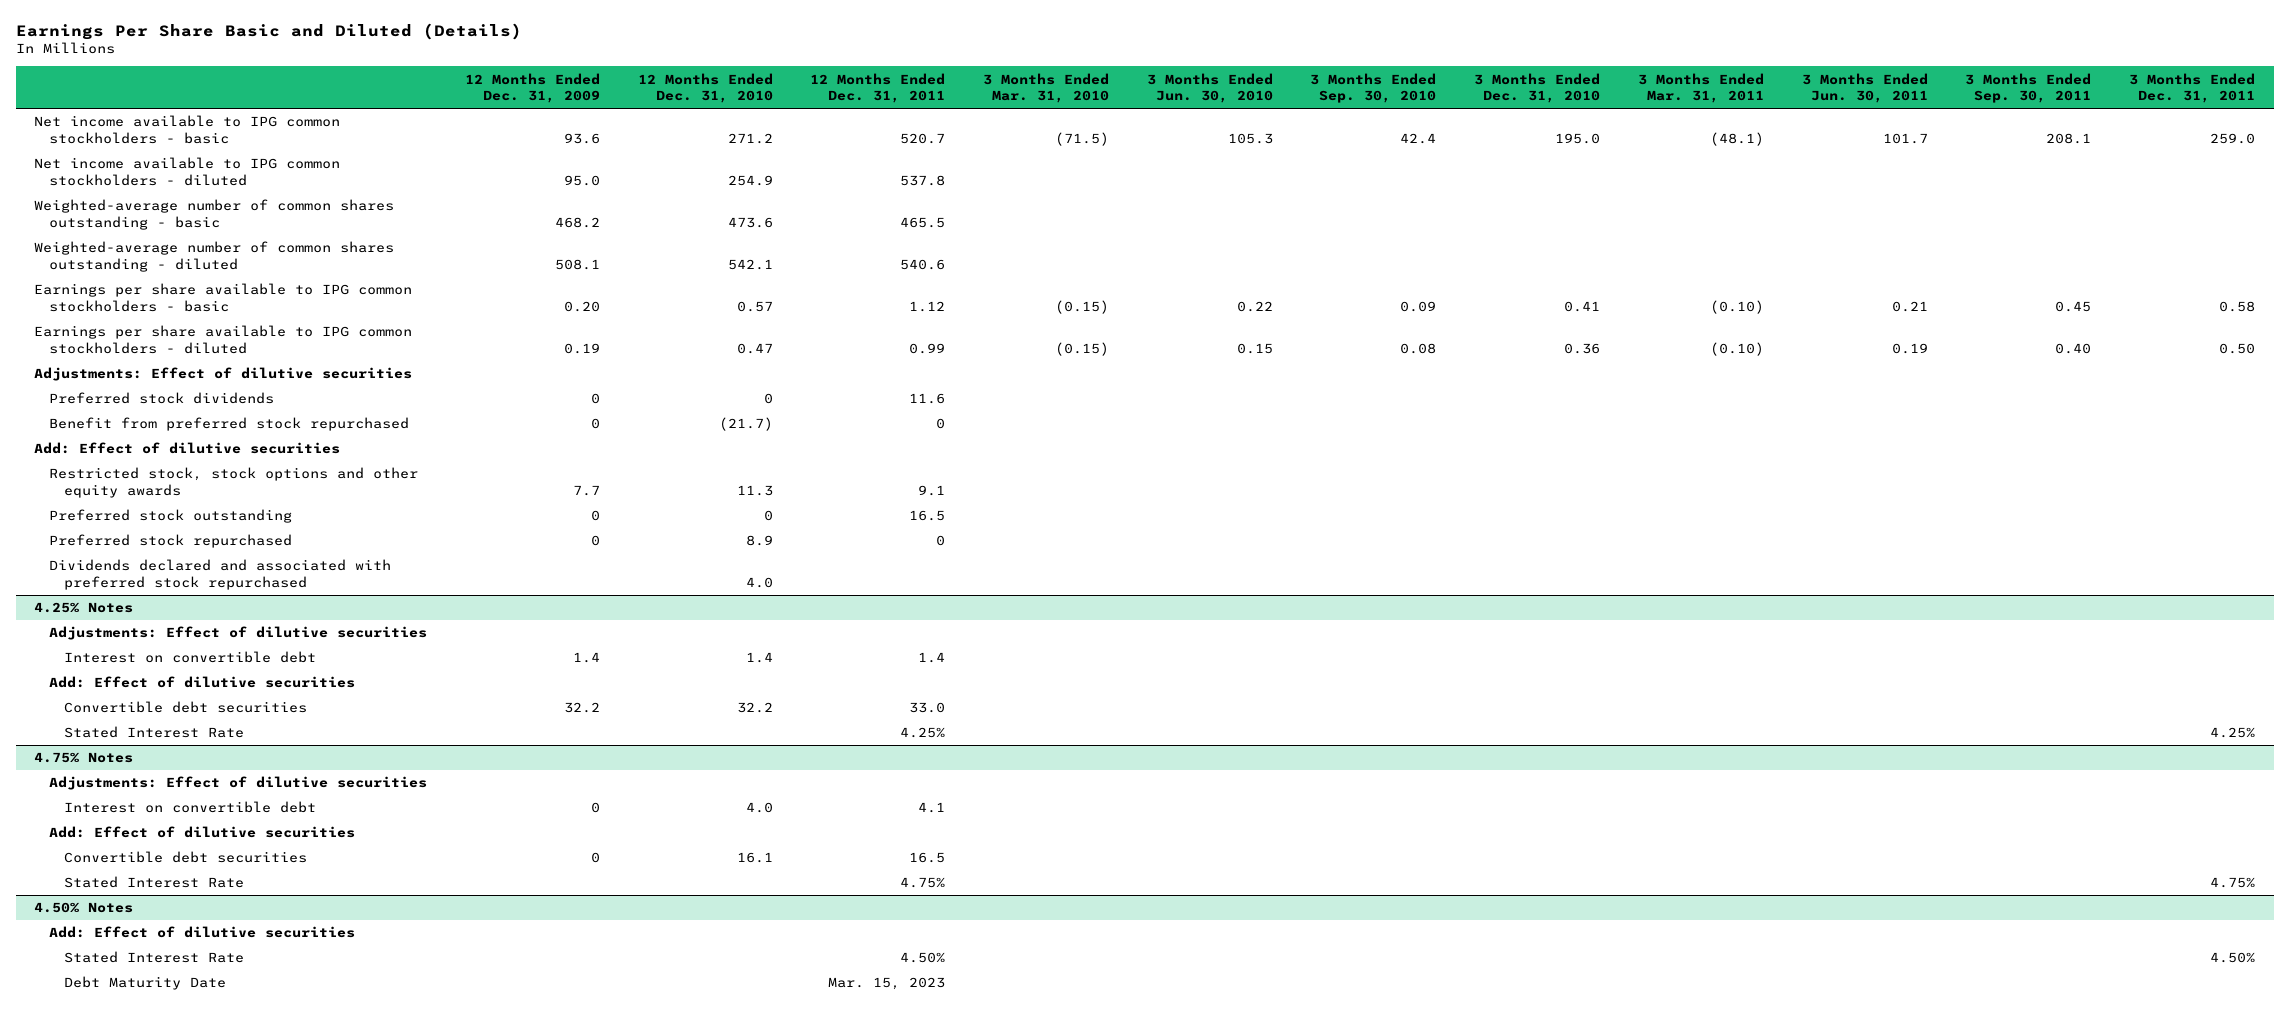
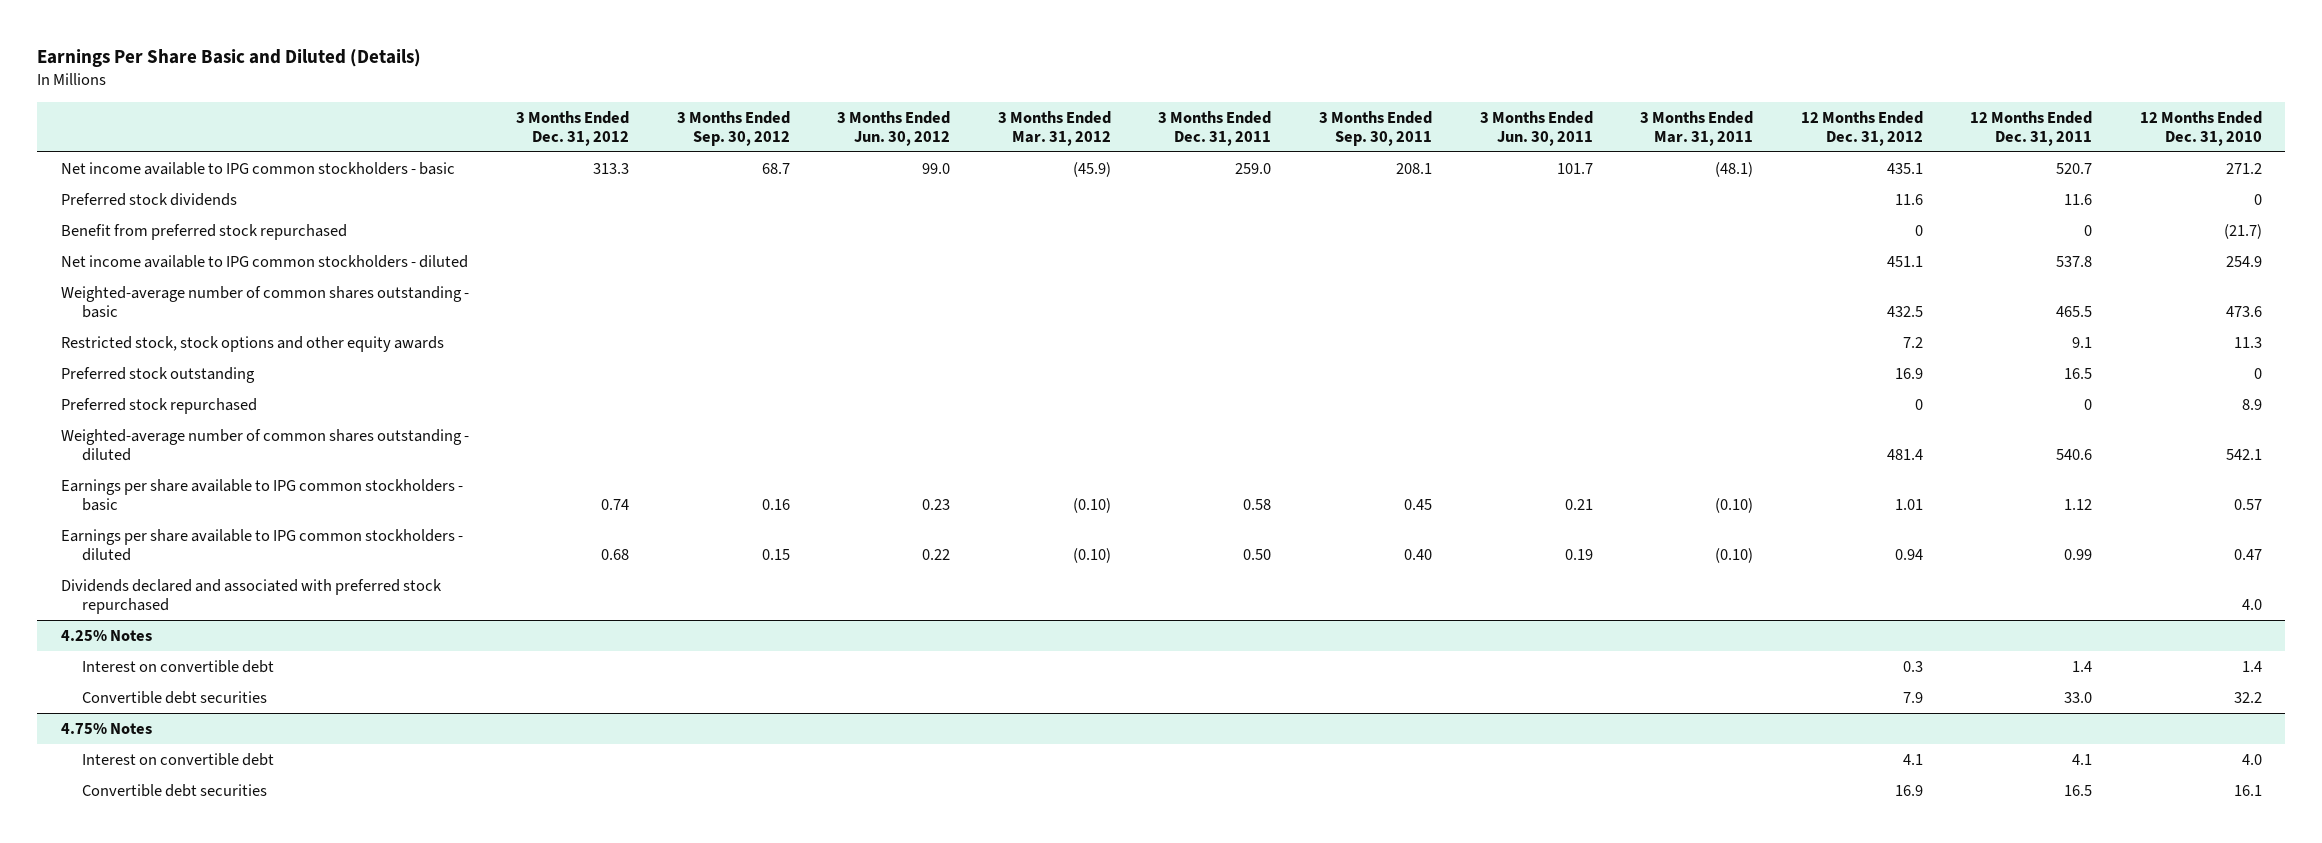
[464,72,600,104] 12 Months Ended Dec. 31, 2009 -> none
[983,72,1110,104] 3 Months Ended Mar. 31, 2010 -> none
[1146,72,1273,104] 3 Months Ended Jun. 30, 2010 -> none
[1310,72,1437,104] 3 Months Ended Sep. 30, 2010 -> none
[1474,72,1601,104] 3 Months Ended Dec. 31, 2010 -> none
none -> [516,110,630,147] 3 Months Ended Dec. 31, 2012
none -> [676,110,790,147] 3 Months Ended Sep. 30, 2012
none -> [837,110,951,147] 3 Months Ended Jun. 30, 2012
none -> [997,110,1111,147] 3 Months Ended Mar. 31, 2012
none -> [1800,110,1923,147] 12 Months Ended Dec. 31, 2012
[34,367,413,382] Adjustments: Effect of dilutive securities -> none
[34,442,341,455] Add: Effect of dilutive securities -> none
[34,157,341,186] Net income available to IPG common stockholders - diluted -> [60,254,468,268] Net income available to IPG common stockholders - diluted
[34,199,395,230] Weighted-average number of common shares outstanding - basic -> [60,285,469,319] Weighted-average number of common shares outstanding - basic
[34,241,395,272] Weighted-average number of common shares outstanding - diluted -> [60,428,469,462] Weighted-average number of common shares outstanding - diluted
[34,283,413,312] Earnings per share available to IPG common stockholders - basic -> [60,478,463,512] Earnings per share available to IPG common stockholders - basic
[34,325,413,354] Earnings per share available to IPG common stockholders - diluted -> [60,528,463,562] Earnings per share available to IPG common stockholders - diluted
[49,626,428,641] Adjustments: Effect of dilutive securities -> none
[49,676,356,689] Add: Effect of dilutive securities -> none
[64,726,245,739] Stated Interest Rate -> none
[49,776,428,791] Adjustments: Effect of dilutive securities -> none
[49,826,356,839] Add: Effect of dilutive securities -> none
[64,876,245,889] Stated Interest Rate -> none
[34,902,134,914] 4.50% Notes -> none
[49,926,356,939] Add: Effect of dilutive securities -> none
[64,951,245,964] Stated Interest Rate -> none
[64,976,227,991] Debt Maturity Date -> none

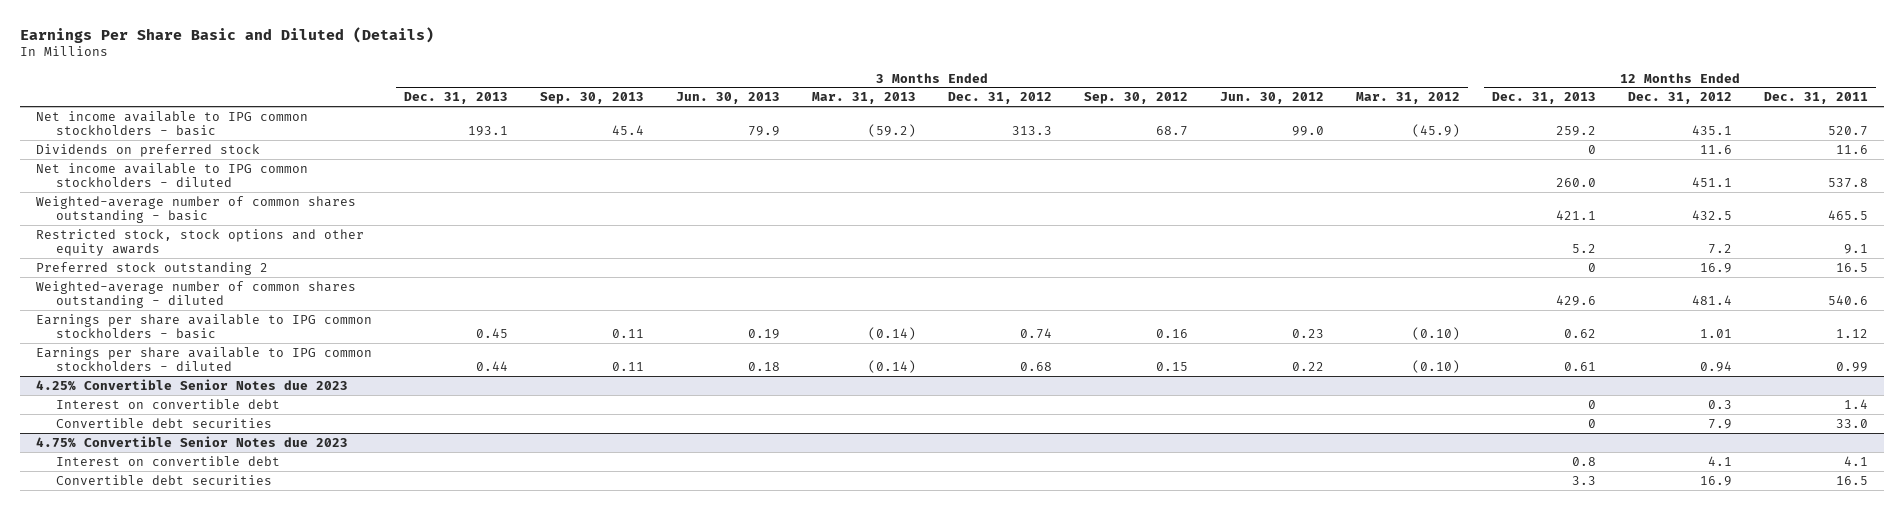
[1158,110,1272,147] 3 Months Ended Dec. 31, 2011 -> none
[1318,110,1432,147] 3 Months Ended Sep. 30, 2011 -> none
[1479,110,1593,147] 3 Months Ended Jun. 30, 2011 -> none
[1640,110,1754,147] 3 Months Ended Mar. 31, 2011 -> none
[2139,110,2262,147] 12 Months Ended Dec. 31, 2010 -> none
none -> [404,92,509,105] Dec. 31, 2013
none -> [540,92,645,105] Sep. 30, 2013
none -> [676,92,781,105] Jun. 30, 2013
none -> [812,92,917,105] Mar. 31, 2013
none -> [1492,92,1597,105] Dec. 31, 2013
[60,223,347,240] Benefit from preferred stock repurchased -> none
[60,192,237,206] Preferred stock dividends -> [36,143,261,157] Dividends on preferred stock
[60,397,257,414] Preferred stock repurchased -> none
[60,366,255,383] Preferred stock outstanding -> [36,261,269,275] Preferred stock outstanding 2
[60,578,442,615] Dividends declared and associated with preferred stock repurchased -> none
[60,629,152,641] 4.25% Notes -> none
none -> [36,378,349,391] 4.25% Convertible Senior Notes due 2023
[60,722,152,734] 4.75% Notes -> none
none -> [36,435,349,448] 4.75% Convertible Senior Notes due 2023

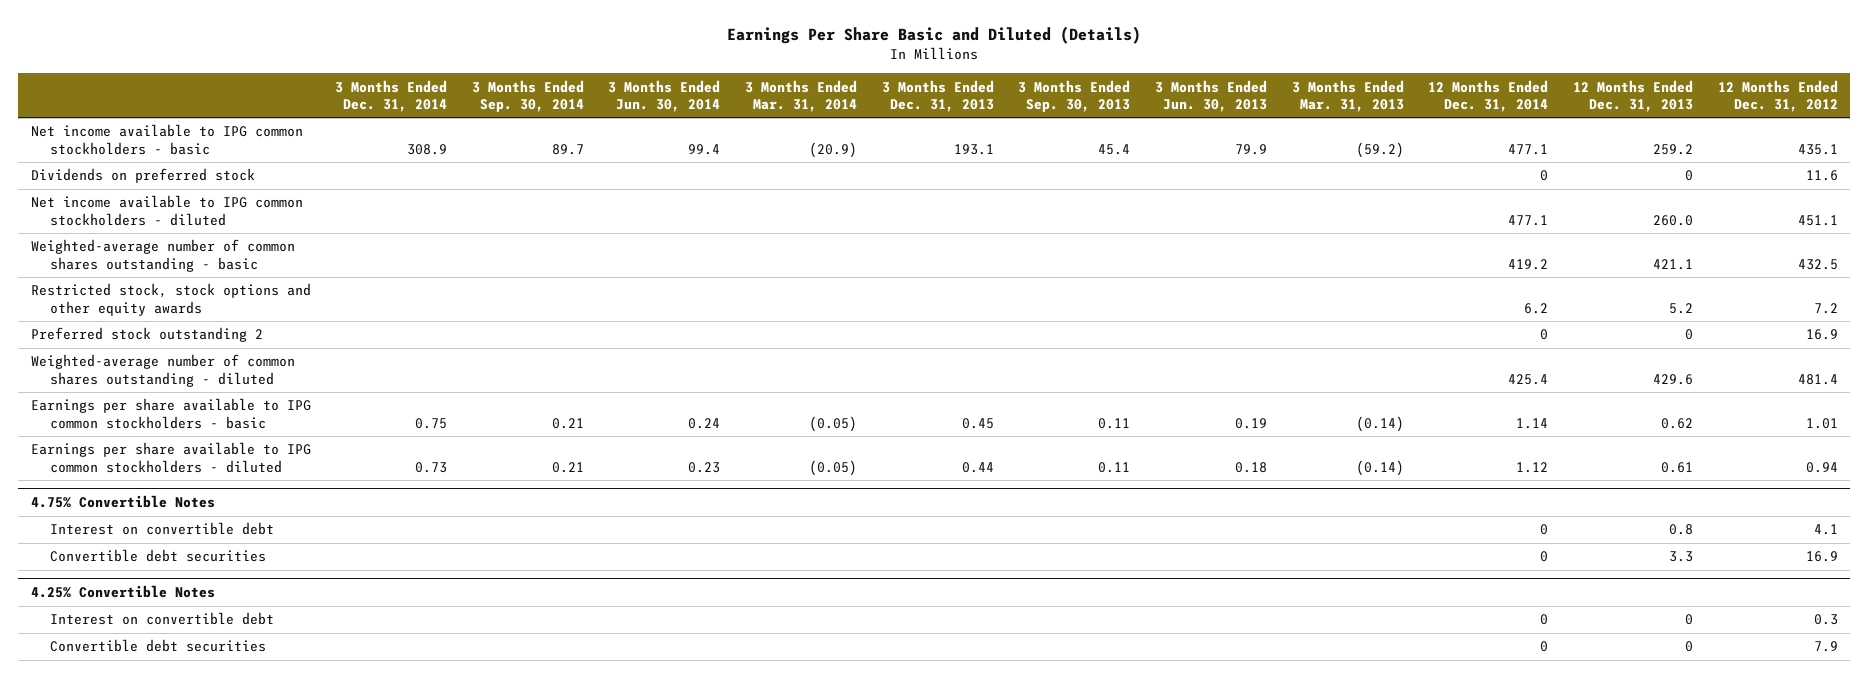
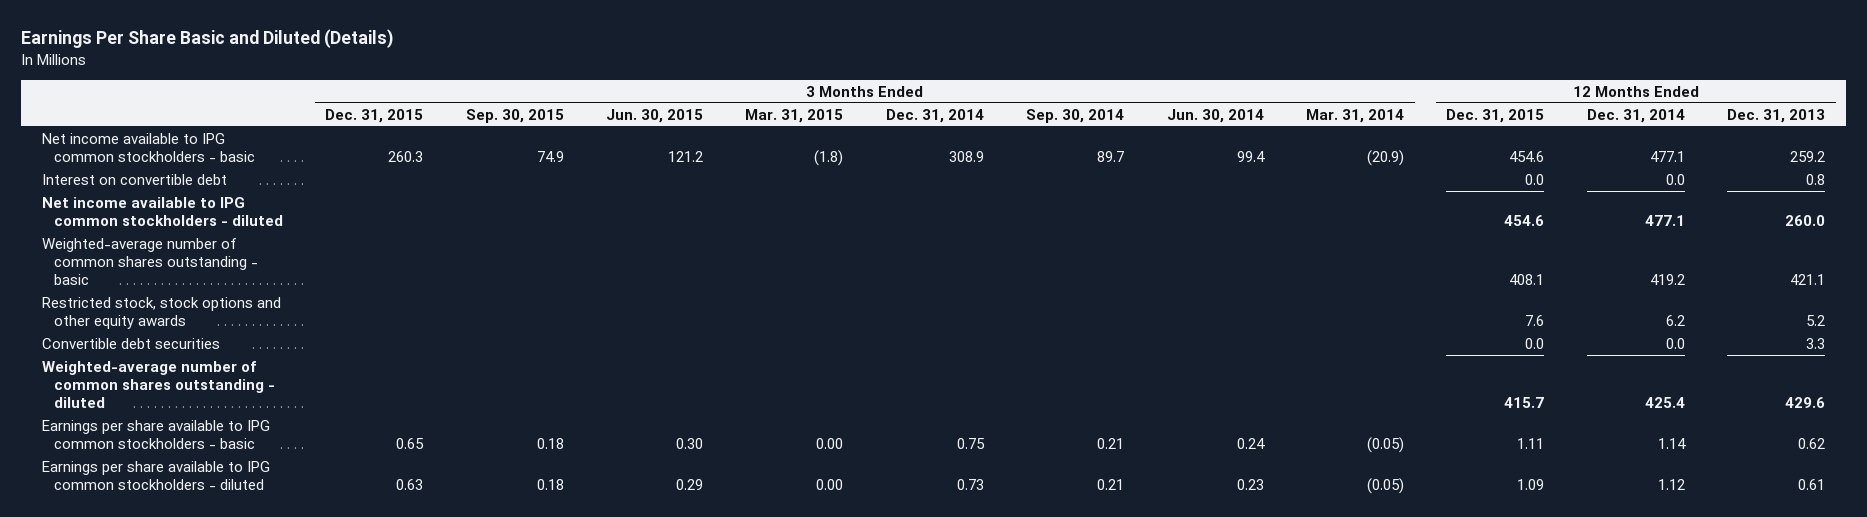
[881,79,994,112] 3 Months Ended Dec. 31, 2013 -> none
[1018,79,1131,112] 3 Months Ended Sep. 30, 2013 -> none
[1155,79,1268,112] 3 Months Ended Jun. 30, 2013 -> none
[1291,79,1404,112] 3 Months Ended Mar. 31, 2013 -> none
[1717,79,1838,112] 12 Months Ended Dec. 31, 2012 -> none
none -> [325,108,424,123] Dec. 31, 2015
none -> [465,108,564,123] Sep. 30, 2015
none -> [605,108,703,123] Jun. 30, 2015
none -> [745,108,844,123] Mar. 31, 2015
none -> [1446,108,1545,123] Dec. 31, 2015
[30,168,255,184] Dividends on preferred stock -> none
none -> [42,173,228,185] Interest on convertible debt
[30,327,263,343] Preferred stock outstanding 2 -> none
none -> [42,337,221,349] Convertible debt securities
[30,495,215,509] 4.75% Convertible Notes -> none
[49,522,274,536] Interest on convertible debt -> none
[49,549,266,563] Convertible debt securities -> none
[30,585,215,599] 4.25% Convertible Notes -> none
[49,612,274,626] Interest on convertible debt -> none
[49,639,266,653] Convertible debt securities -> none

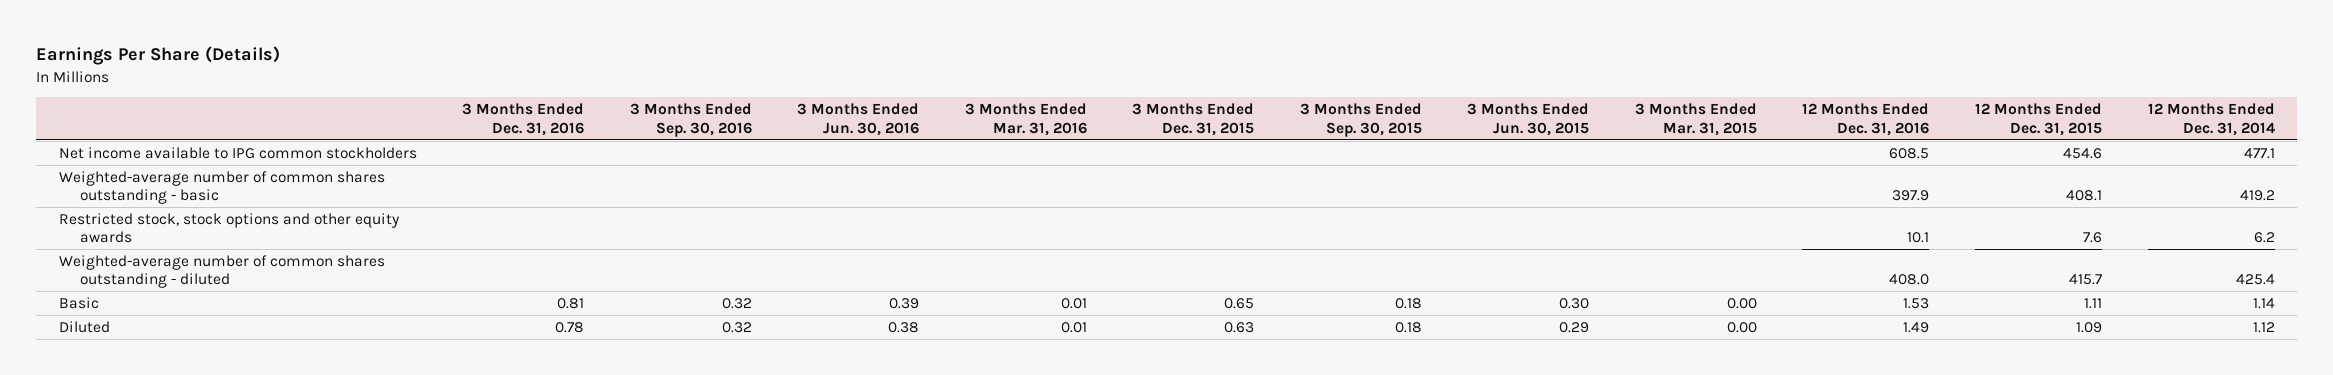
[20,29,394,49] Earnings Per Share Basic and Diluted (Details) -> [36,46,281,66] Earnings Per Share (Details)
[885,108,984,123] Dec. 31, 2014 -> none
[1026,108,1125,123] Sep. 30, 2014 -> none
[1166,108,1264,123] Jun. 30, 2014 -> none
[1305,108,1404,123] Mar. 31, 2014 -> none
[1727,108,1826,123] Dec. 31, 2013 -> none
none -> [462,103,585,136] 3 Months Ended Dec. 31, 2016
none -> [629,103,752,137] 3 Months Ended Sep. 30, 2016
none -> [797,103,920,136] 3 Months Ended Jun. 30, 2016
none -> [964,103,1087,136] 3 Months Ended Mar. 31, 2016
none -> [1802,103,1930,136] 12 Months Ended Dec. 31, 2016
[42,132,255,163] Net income available to IPG common stockholders - basic -> none
[42,173,228,185] Interest on convertible debt -> none
[42,196,283,227] Net income available to IPG common stockholders - diluted -> [58,146,417,159] Net income available to IPG common stockholders
[42,337,221,349] Convertible debt securities -> none
[42,419,271,450] Earnings per share available to IPG common stockholders - basic -> [58,296,99,309] Basic
[42,460,271,491] Earnings per share available to IPG common stockholders - diluted -> [58,320,110,333] Diluted

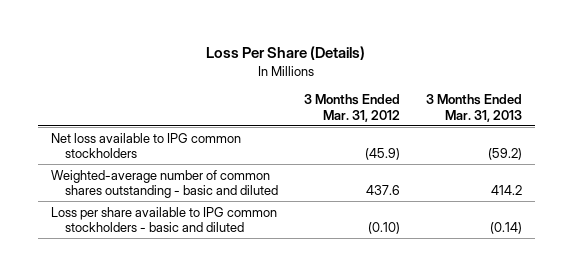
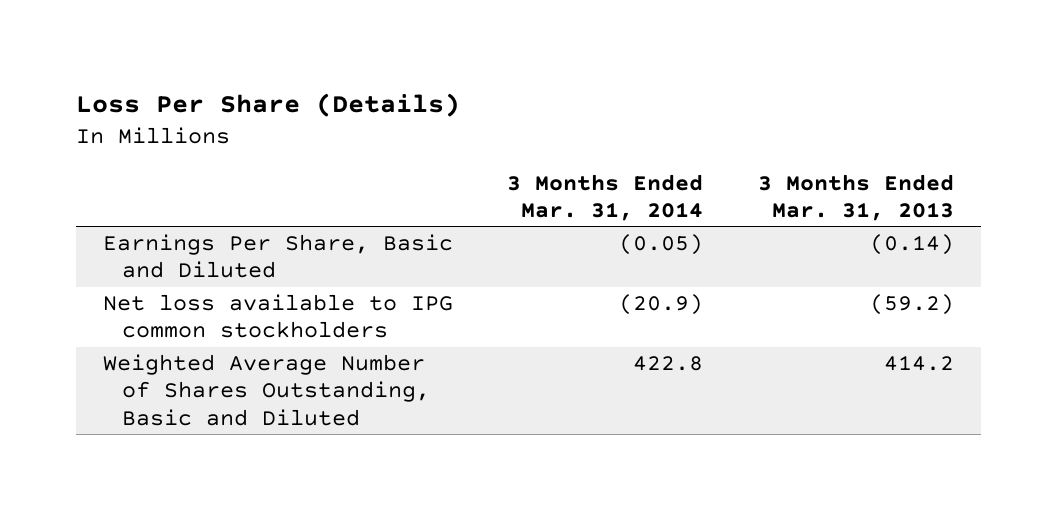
[303,94,400,122] 3 Months Ended Mar. 31, 2012 -> none
none -> [507,173,704,221] 3 Months Ended Mar. 31, 2014
none -> [102,234,453,279] Earnings Per Share, Basic and Diluted
[50,206,277,233] Loss per share available to IPG common stockholders - basic and diluted -> none
[50,169,278,199] Weighted-average number of common shares outstanding - basic and diluted -> [102,354,431,426] Weighted Average Number of Shares Outstanding, Basic and Diluted

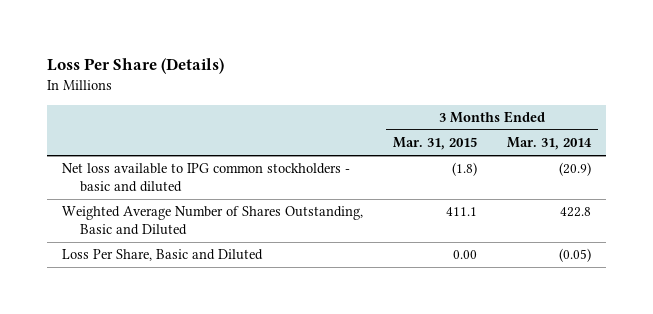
[757,173,954,221] 3 Months Ended Mar. 31, 2013 -> none
none -> [393,137,478,151] Mar. 31, 2015
[102,234,453,279] Earnings Per Share, Basic and Diluted -> none
[102,294,453,339] Net loss available to IPG common stockholders -> [62,163,351,192] Net loss available to IPG common stockholders - basic and diluted
none -> [62,249,264,262] Loss Per Share, Basic and Diluted

